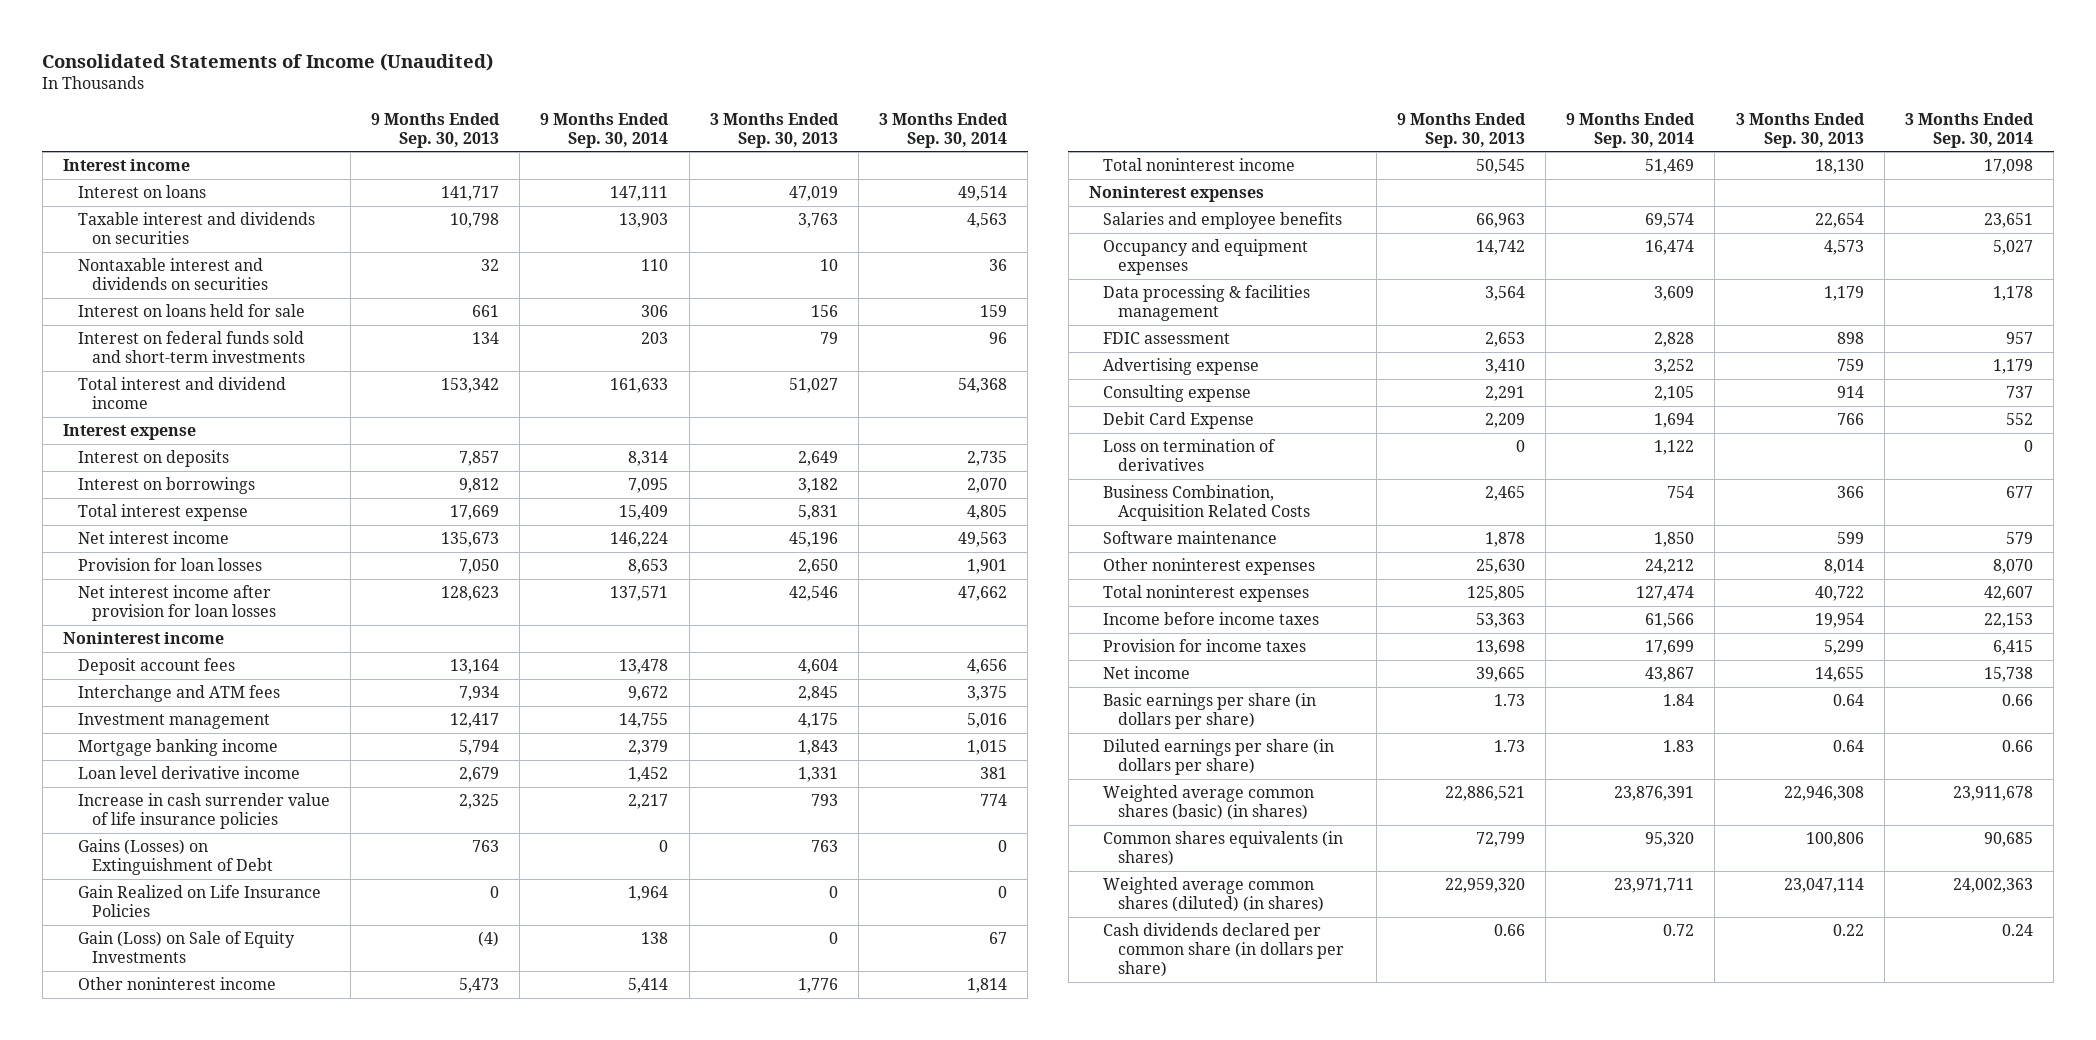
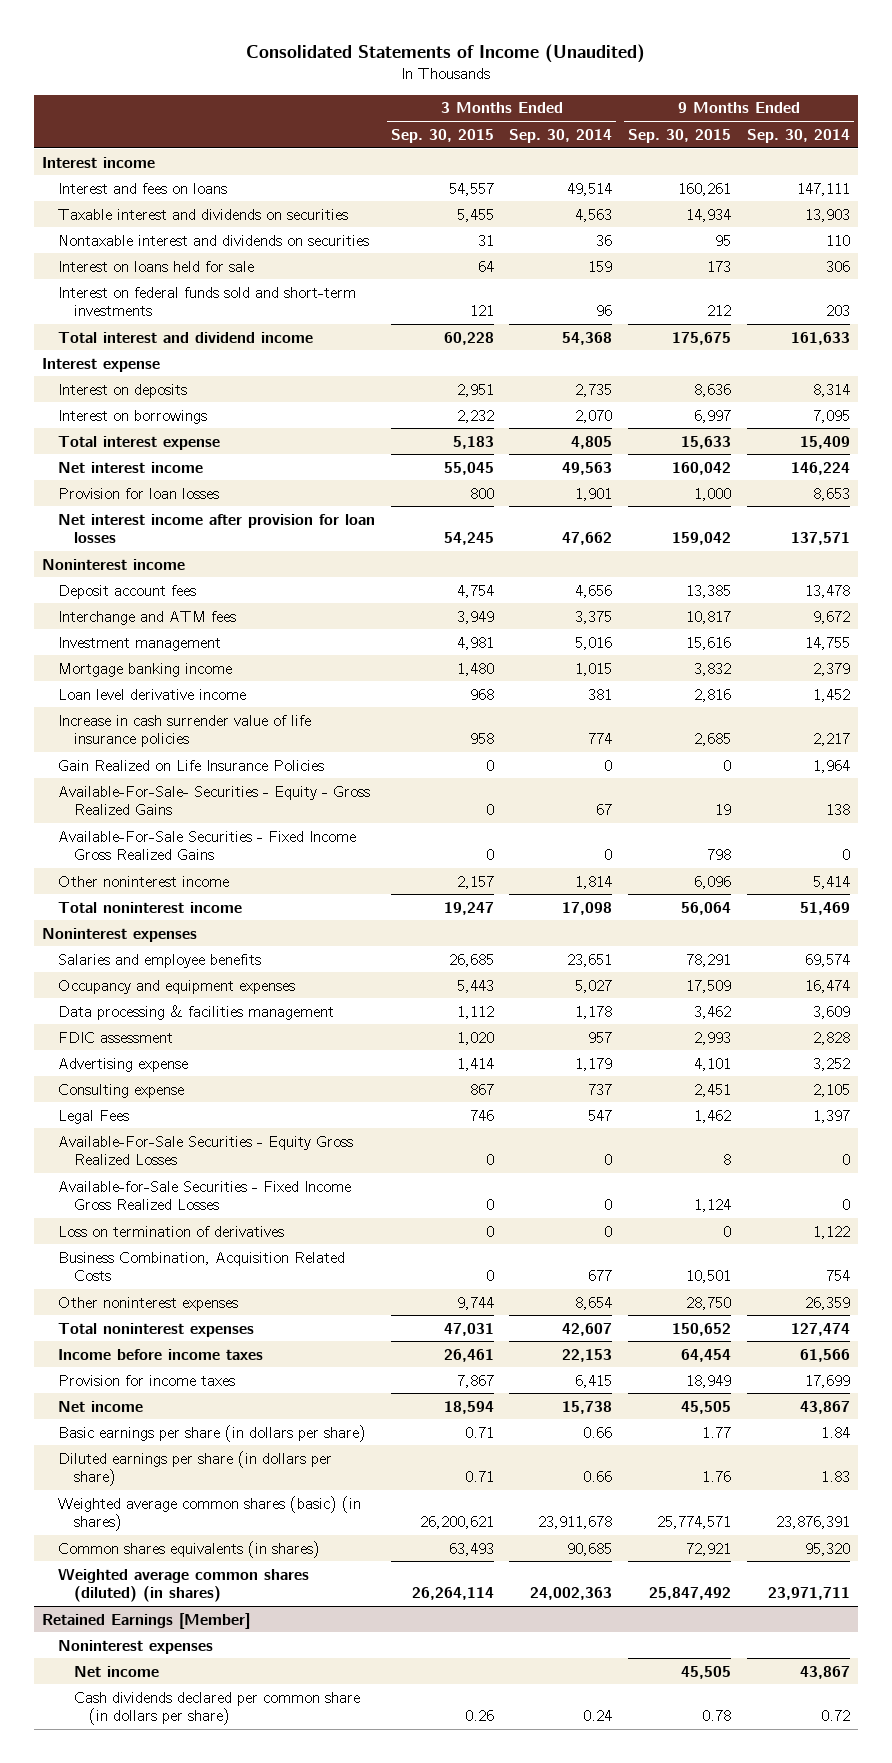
[370,112,500,148] 9 Months Ended Sep. 30, 2013 -> none
[709,112,839,148] 3 Months Ended Sep. 30, 2013 -> none
none -> [390,128,494,143] Sep. 30, 2015
none -> [628,128,732,143] Sep. 30, 2015
[77,185,206,199] Interest on loans -> [57,182,227,194] Interest and fees on loans
[77,839,273,876] Gains (Losses) on Extinguishment of Debt -> none
[77,931,295,964] Gain (Loss) on Sale of Equity Investments -> [57,785,370,816] Available-For-Sale- Securities - Equity - Gross Realized Gains
none -> [57,830,356,861] Available-For-Sale Securities - Fixed Income Gross Realized Gains
[1103,412,1255,430] Debit Card Expense -> none
none -> [57,1109,129,1124] Legal Fees
none -> [57,1135,353,1166] Available-For-Sale Securities - Equity Gross Realized Losses
none -> [57,1180,351,1211] Available-for-Sale Securities - Fixed Income Gross Realized Losses
[1103,531,1278,545] Software maintenance -> none
[1645,559,1695,575] 24,212 -> [804,1296,850,1310] 26,359
[1993,559,2034,575] 8,070 -> [575,1296,613,1310] 8,654
none -> [42,1612,251,1629] Retained Earnings [Member]
none -> [57,1639,213,1654] Noninterest expenses
none -> [73,1665,159,1677] Net income

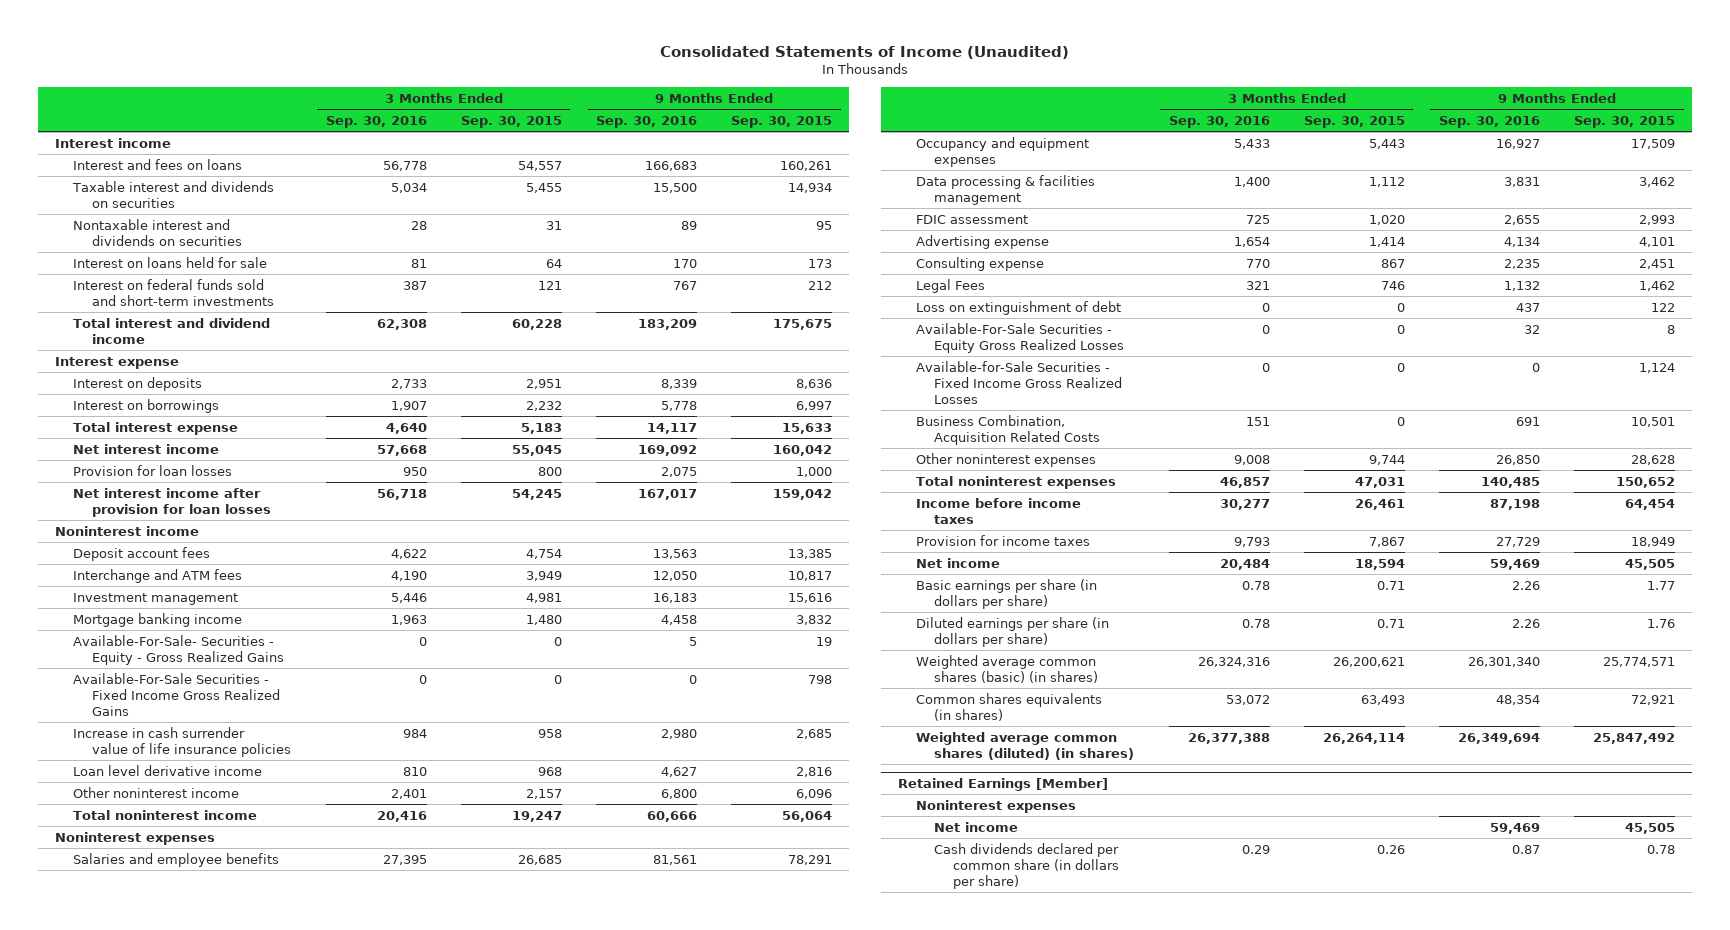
[509,128,613,143] Sep. 30, 2014 -> none
[746,128,850,143] Sep. 30, 2014 -> none
none -> [325,115,427,128] Sep. 30, 2016
none -> [596,115,698,128] Sep. 30, 2016
[57,759,324,771] Gain Realized on Life Insurance Policies -> none
[57,714,311,748] Increase in cash surrender value of life insurance policies -> [73,726,291,757] Increase in cash surrender value of life insurance policies
[57,688,246,700] Loan level derivative income -> [73,764,263,776] Loan level derivative income
none -> [916,300,1122,315] Loss on extinguishment of debt
[57,1225,284,1237] Loss on termination of derivatives -> none
[686,1296,732,1310] 28,750 -> [1631,454,1676,465] 28,628

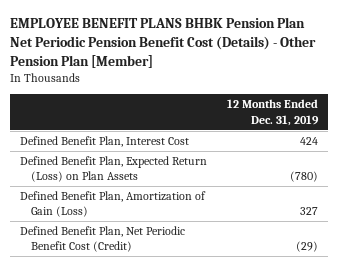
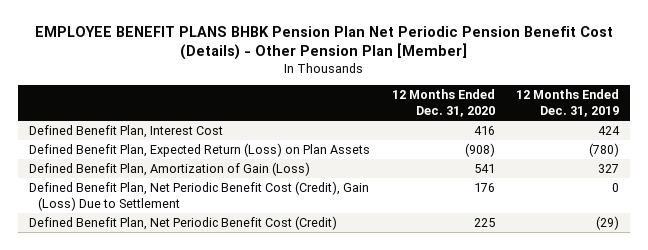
none -> [391,89,495,117] 12 Months Ended Dec. 31, 2020
none -> [28,181,369,211] Defined Benefit Plan, Net Periodic Benefit Cost (Credit), Gain (Loss) Due to Settlement

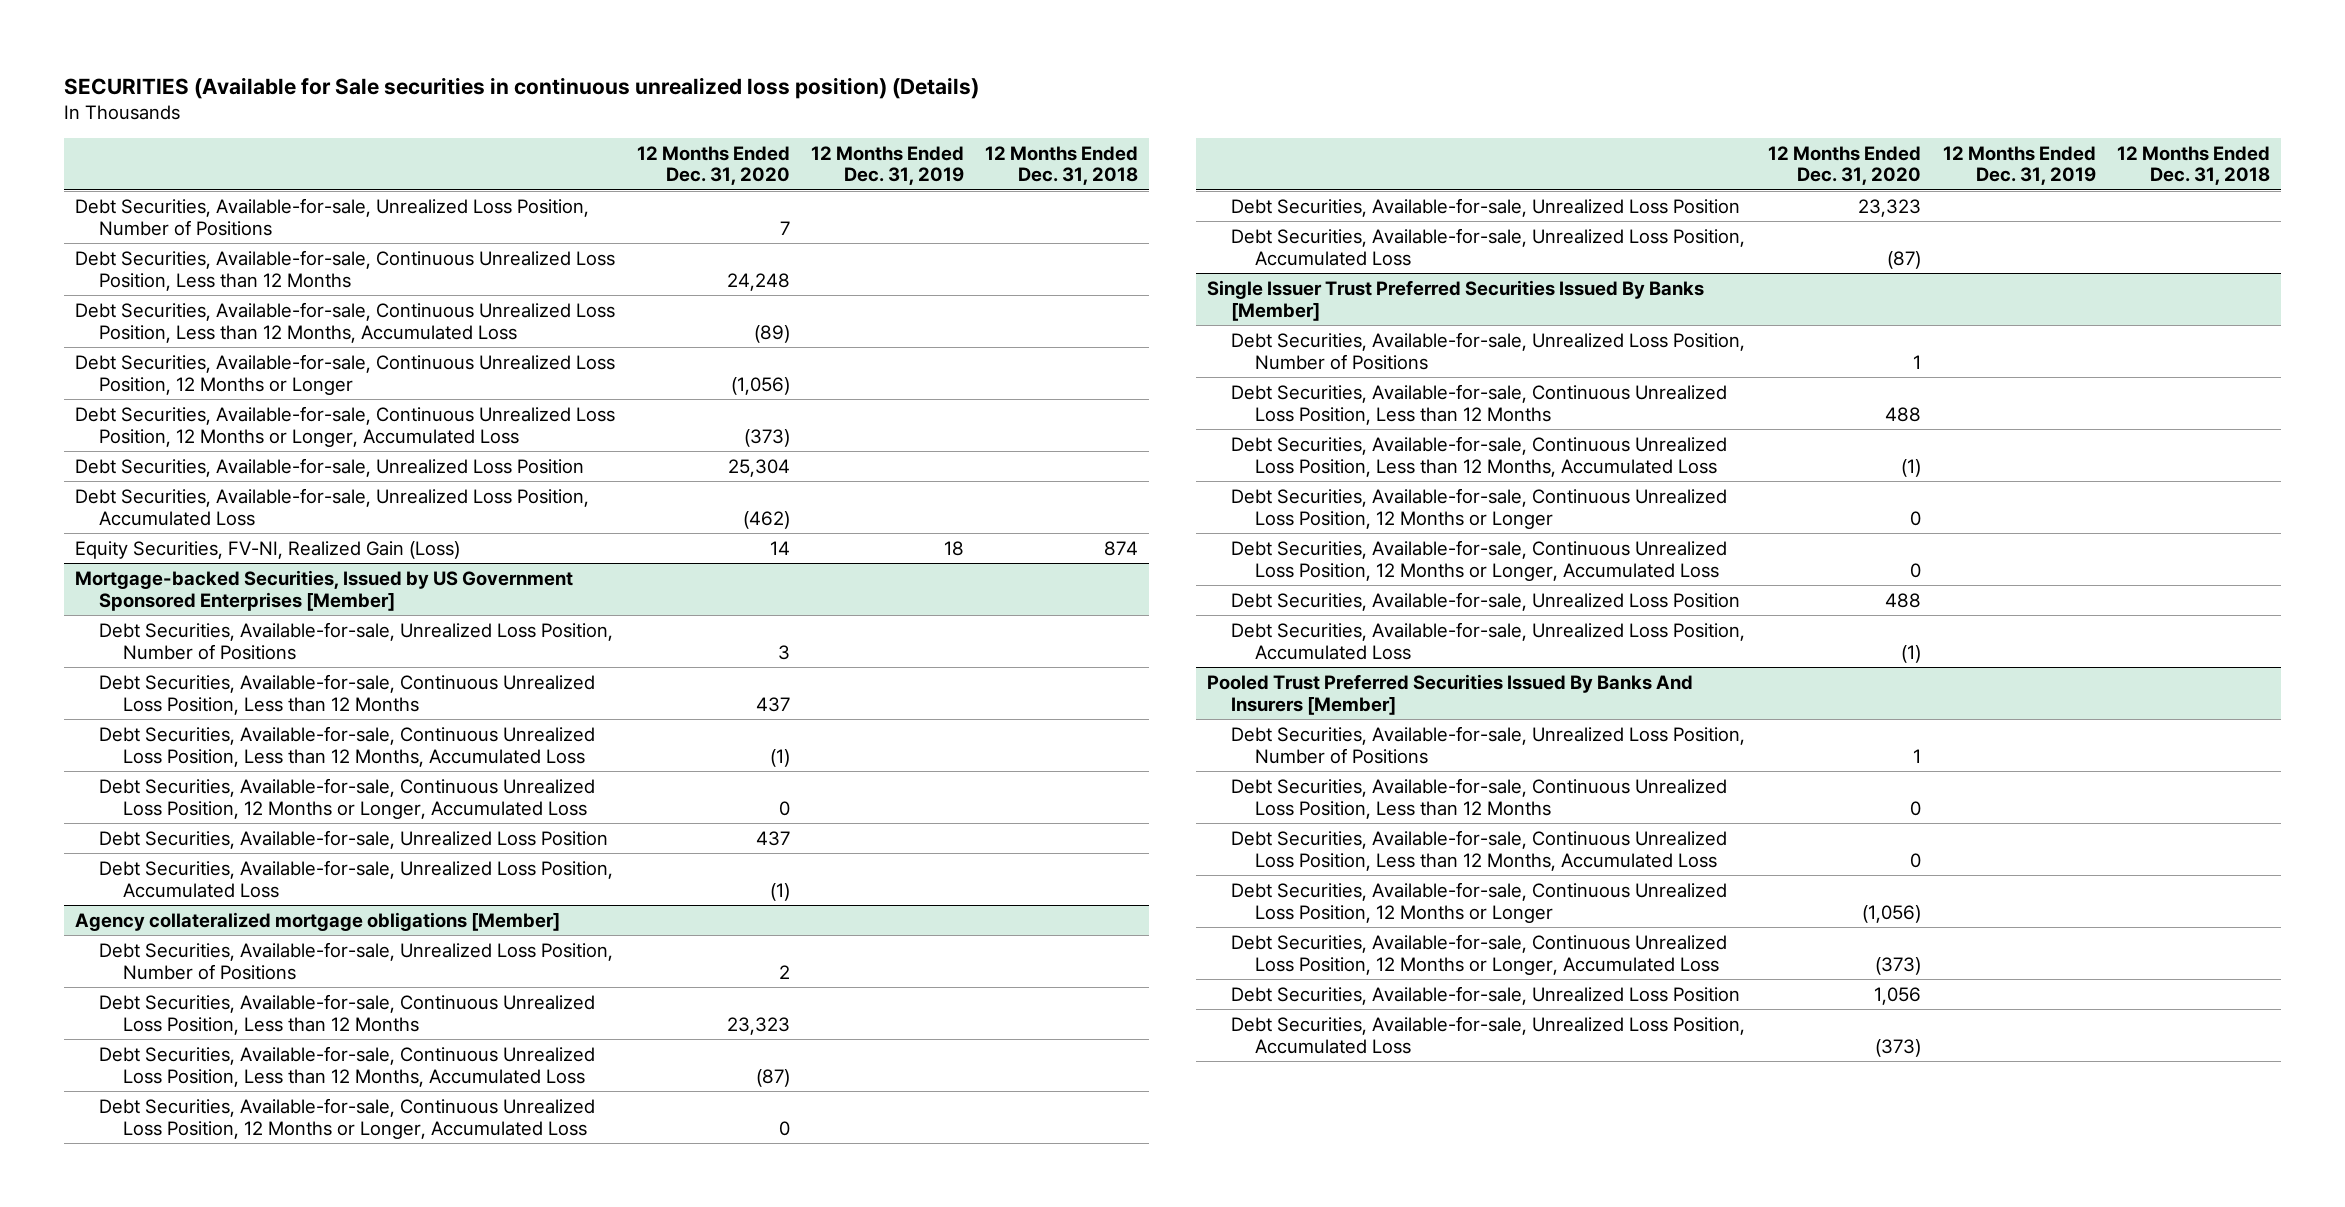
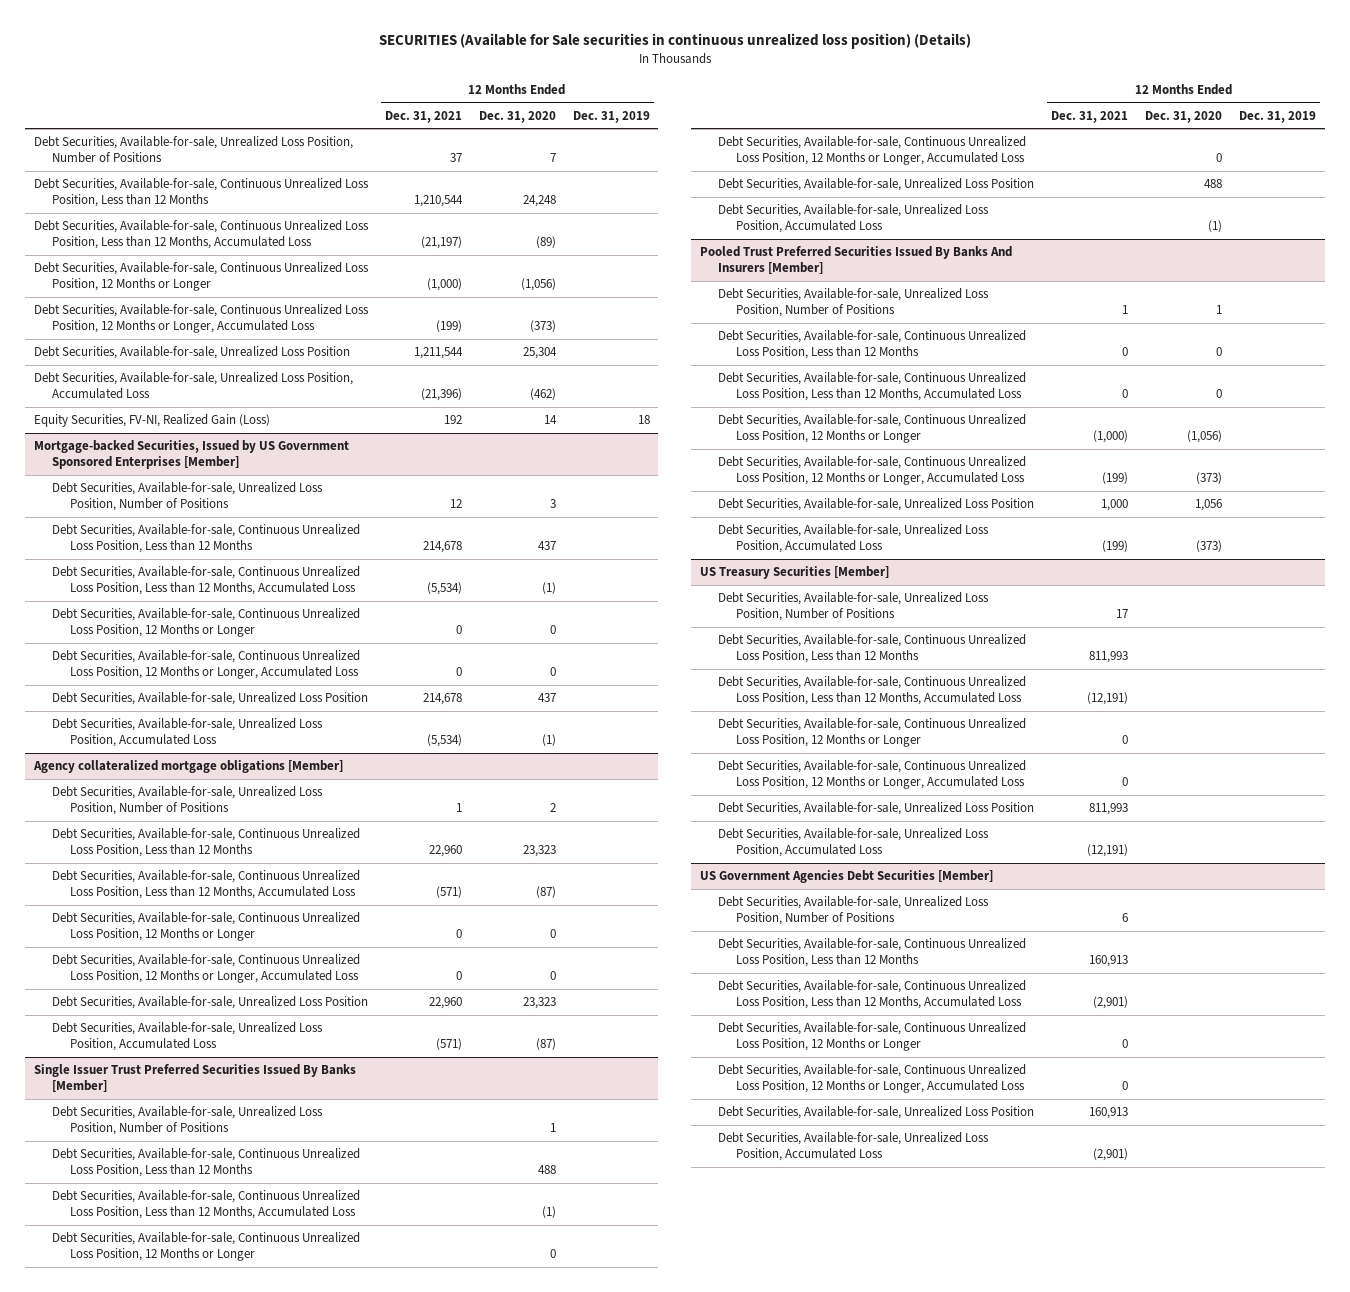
[985,145,1139,186] 12 Months Ended Dec. 31, 2018 -> none
none -> [384,110,462,123] Dec. 31, 2021
none -> [51,608,360,638] Debt Securities, Available-for-sale, Continuous Unrealized Loss Position, 12 Months or Longer
none -> [51,912,360,942] Debt Securities, Available-for-sale, Continuous Unrealized Loss Position, 12 Months or Longer
none -> [699,566,889,580] US Treasury Securities [Member]
none -> [718,592,990,622] Debt Securities, Available-for-sale, Unrealized Loss Position, Number of Positions
none -> [718,634,1027,664] Debt Securities, Available-for-sale, Continuous Unrealized Loss Position, Less than 12 Months
none -> [718,676,1027,706] Debt Securities, Available-for-sale, Continuous Unrealized Loss Position, Less than 12 Months, Accumulated Loss
none -> [718,718,1027,748] Debt Securities, Available-for-sale, Continuous Unrealized Loss Position, 12 Months or Longer
none -> [718,760,1027,790] Debt Securities, Available-for-sale, Continuous Unrealized Loss Position, 12 Months or Longer, Accumulated Loss
none -> [718,802,1035,816] Debt Securities, Available-for-sale, Unrealized Loss Position
none -> [718,828,990,858] Debt Securities, Available-for-sale, Unrealized Loss Position, Accumulated Loss
none -> [699,870,993,884] US Government Agencies Debt Securities [Member]
none -> [718,896,990,926] Debt Securities, Available-for-sale, Unrealized Loss Position, Number of Positions
none -> [718,938,1027,968] Debt Securities, Available-for-sale, Continuous Unrealized Loss Position, Less than 12 Months
none -> [718,980,1027,1010] Debt Securities, Available-for-sale, Continuous Unrealized Loss Position, Less than 12 Months, Accumulated Loss
none -> [718,1022,1027,1052] Debt Securities, Available-for-sale, Continuous Unrealized Loss Position, 12 Months or Longer
none -> [718,1064,1027,1094] Debt Securities, Available-for-sale, Continuous Unrealized Loss Position, 12 Months or Longer, Accumulated Loss
none -> [718,1106,1035,1120] Debt Securities, Available-for-sale, Unrealized Loss Position
none -> [718,1132,990,1162] Debt Securities, Available-for-sale, Unrealized Loss Position, Accumulated Loss

